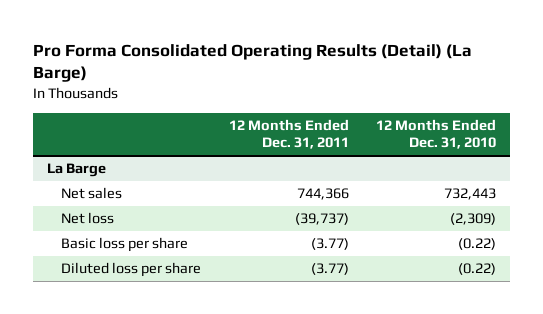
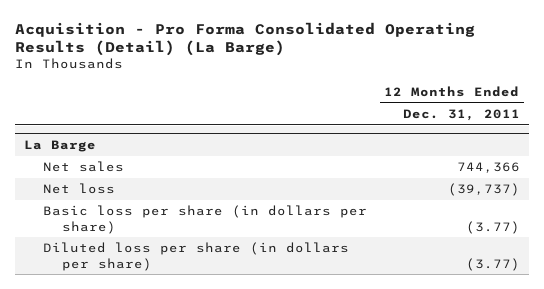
[33,43,473,83] Pro Forma Consolidated Operating Results (Detail) (La Barge) -> [14,21,475,57] Acquisition - Pro Forma Consolidated Operating Results (Detail) (La Barge)
[376,119,497,150] 12 Months Ended Dec. 31, 2010 -> none
[60,237,188,253] Basic loss per share -> [42,205,367,234] Basic loss per share (in dollars per share)
[60,262,201,278] Diluted loss per share -> [42,242,349,271] Diluted loss per share (in dollars per share)

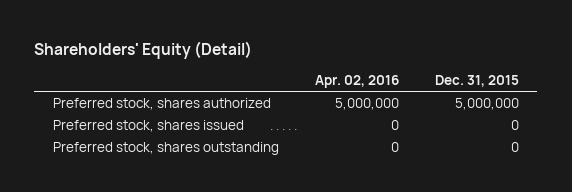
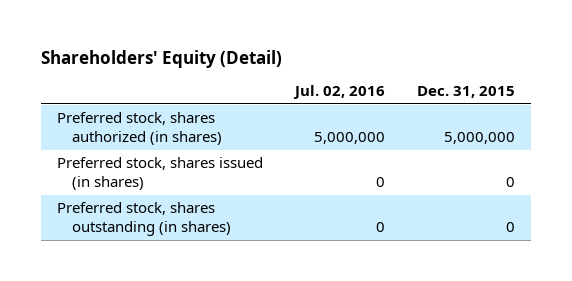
[314,74,399,88] Apr. 02, 2016 -> none
none -> [292,85,385,100] Jul. 02, 2016
[52,98,271,111] Preferred stock, shares authorized -> [56,112,222,146] Preferred stock, shares authorized (in shares)
[52,120,244,133] Preferred stock, shares issued -> [56,157,263,191] Preferred stock, shares issued (in shares)
[52,142,279,156] Preferred stock, shares outstanding -> [56,202,231,237] Preferred stock, shares outstanding (in shares)

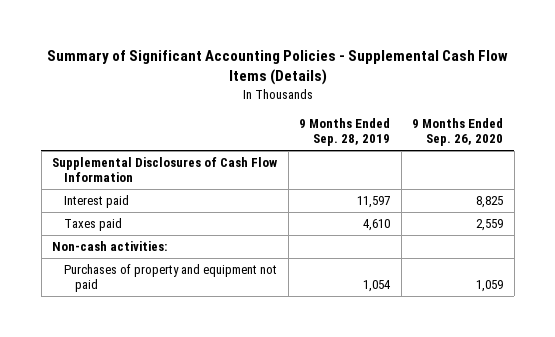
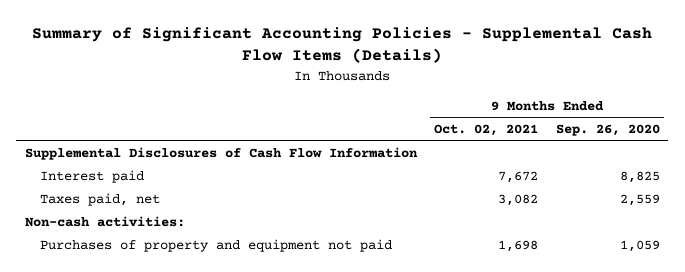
[299,117,391,147] 9 Months Ended Sep. 28, 2019 -> none
none -> [434,123,539,136] Oct. 02, 2021
[63,218,122,232] Taxes paid -> [39,192,160,206] Taxes paid, net

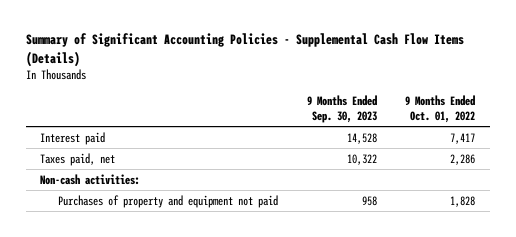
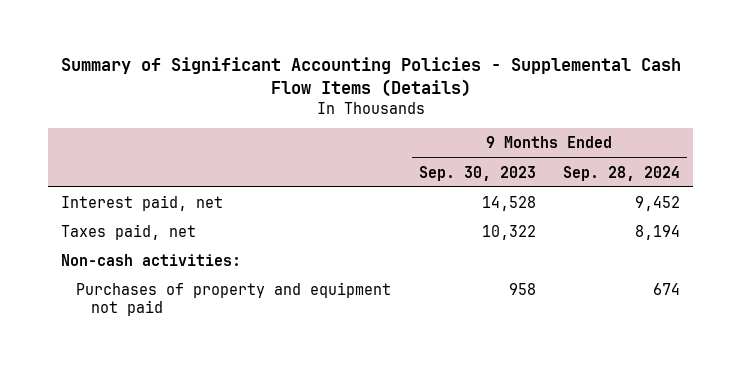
[405,95,476,124] 9 Months Ended Oct. 01, 2022 -> none
none -> [562,165,680,181] Sep. 28, 2024
[40,131,106,145] Interest paid -> [61,195,224,212] Interest paid, net

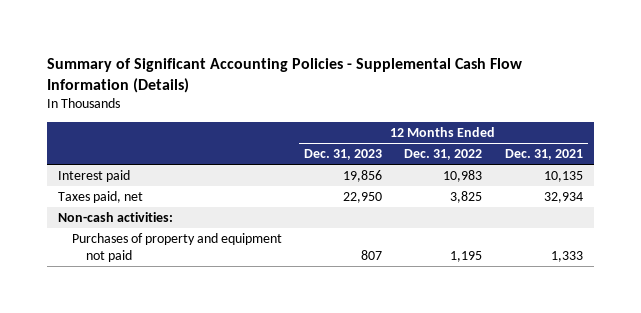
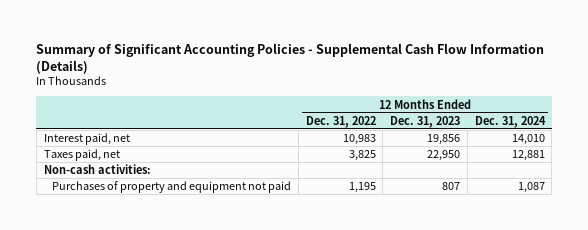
[504,149,583,161] Dec. 31, 2021 -> none
none -> [474,115,546,128] Dec. 31, 2024
[58,170,131,183] Interest paid -> [43,133,130,146] Interest paid, net

